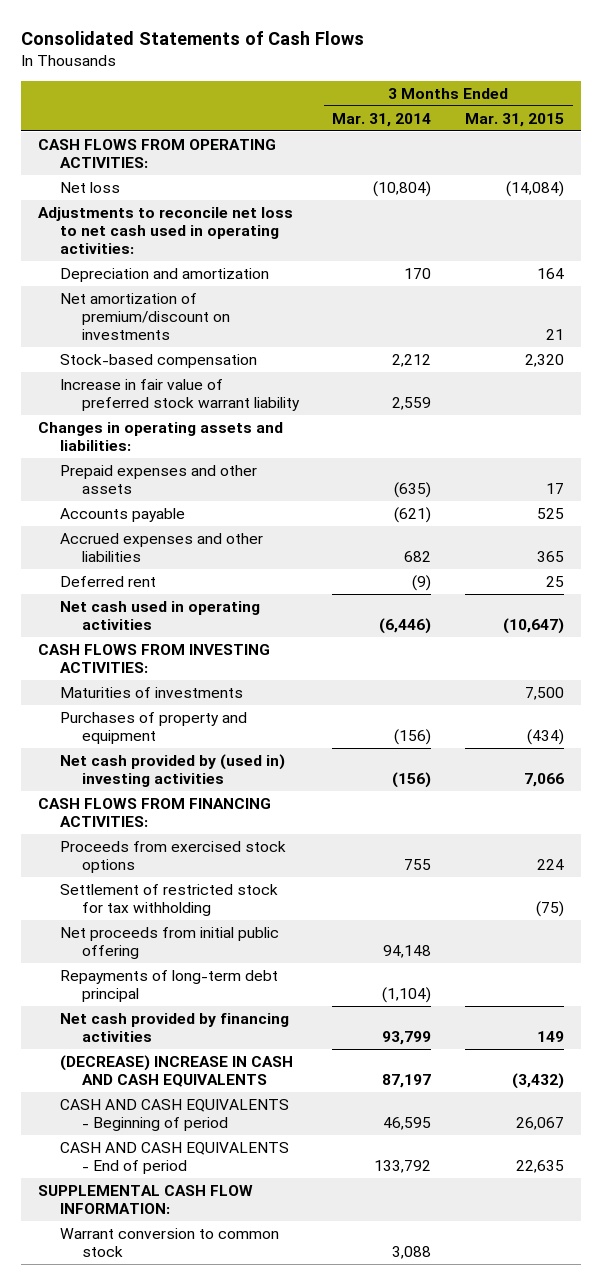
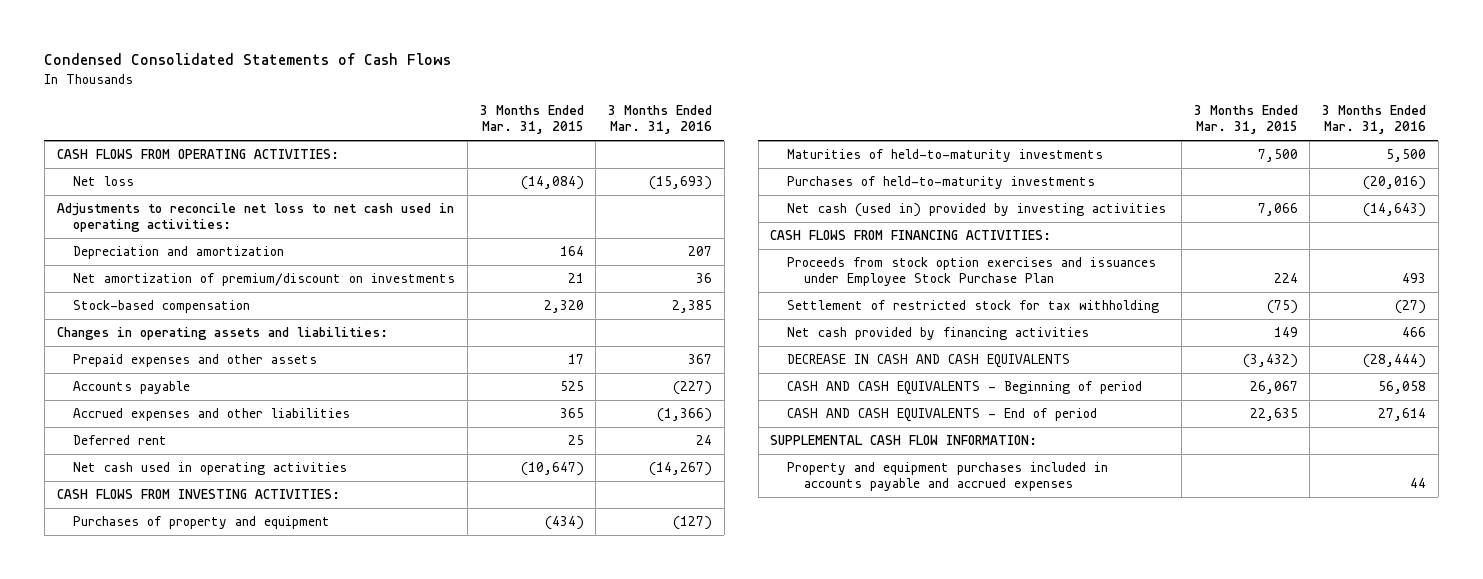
[20,30,364,45] Consolidated Statements of Cash Flows -> [44,53,452,66] Condensed Consolidated Statements of Cash Flows
[332,112,432,127] Mar. 31, 2014 -> none
none -> [608,105,713,135] 3 Months Ended Mar. 31, 2016
[59,378,300,411] Increase in fair value of preferred stock warrant liability -> none
[59,686,243,698] Maturities of investments -> none
none -> [786,149,1103,163] Maturities of held-to-maturity investments
none -> [786,176,1095,190] Purchases of held-to-maturity investments
[59,753,285,787] Net cash provided by (used in) investing activities -> [786,203,1166,218] Net cash (used in) provided by investing activities
[59,840,286,873] Proceeds from exercised stock options -> [786,257,1156,287] Proceeds from stock option exercises and issuances under Employee Stock Purchase Plan
[59,926,279,959] Net proceeds from initial public offering -> none
[59,969,278,1002] Repayments of long-term debt principal -> none
[59,1054,293,1087] (DECREASE) INCREASE IN CASH AND CASH EQUIVALENTS -> [786,354,1070,369] DECREASE IN CASH AND CASH EQUIVALENTS
[59,1227,279,1257] Warrant conversion to common stock -> none
none -> [786,462,1108,492] Property and equipment purchases included in accounts payable and accrued expenses

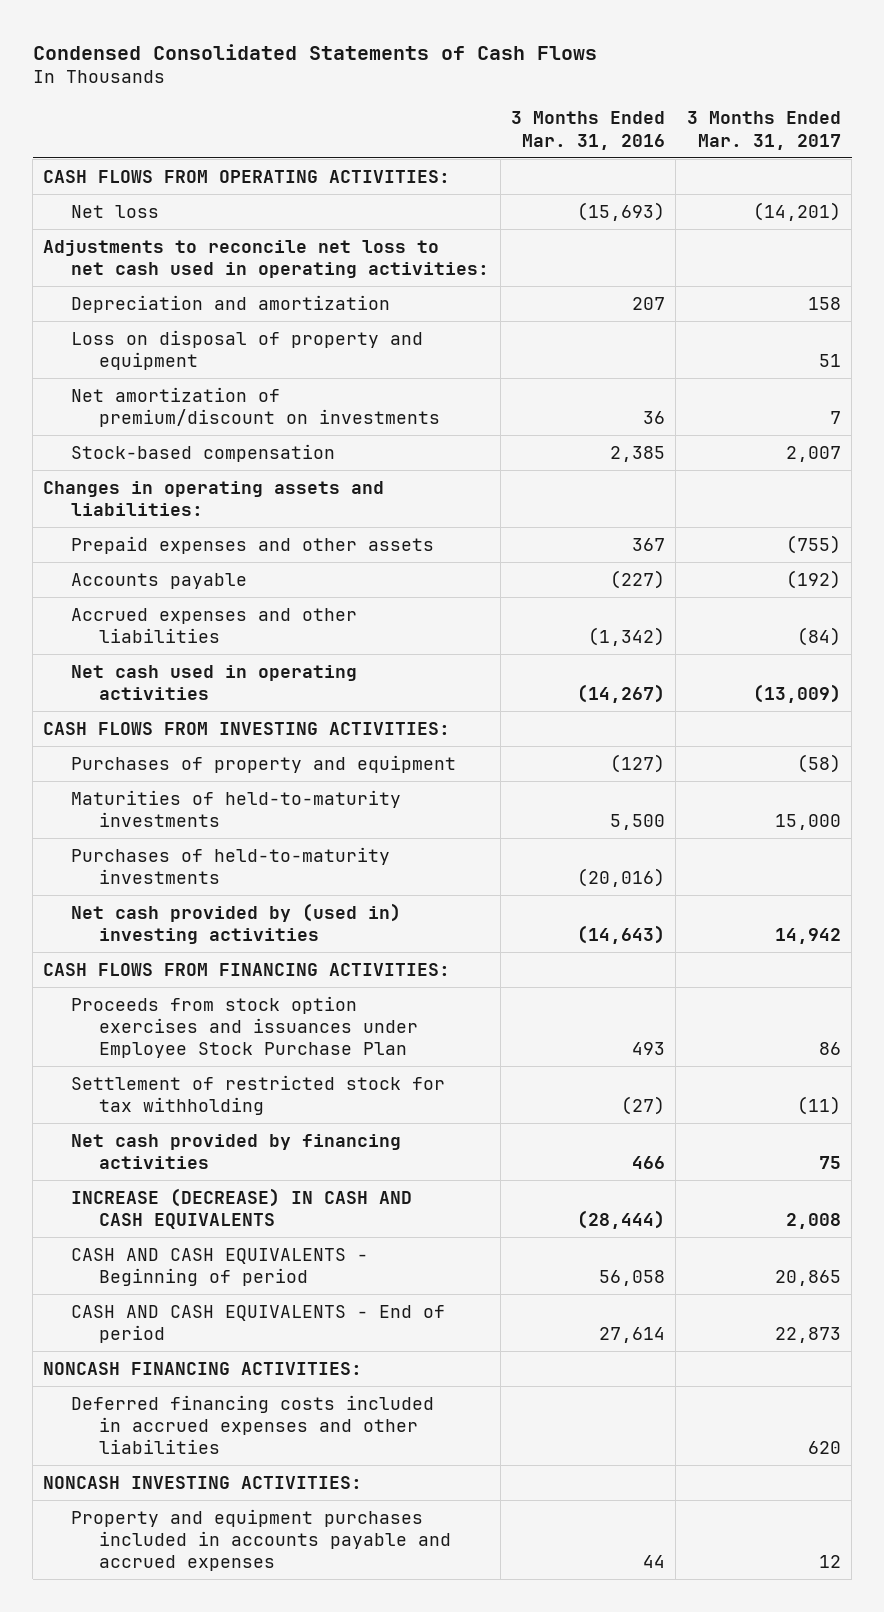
[479,105,584,135] 3 Months Ended Mar. 31, 2015 -> none
none -> [686,111,841,150] 3 Months Ended Mar. 31, 2017
none -> [71,329,424,371] Loss on disposal of property and equipment
[73,435,168,446] Deferred rent -> none
[657,408,713,423] (1,366) -> [587,627,665,647] (1,342)
[786,203,1166,218] Net cash (used in) provided by investing activities -> [71,902,402,945] Net cash provided by (used in) investing activities
[786,354,1070,369] DECREASE IN CASH AND CASH EQUIVALENTS -> [71,1187,413,1230] INCREASE (DECREASE) IN CASH AND CASH EQUIVALENTS
[770,435,1038,446] SUPPLEMENTAL CASH FLOW INFORMATION: -> none
none -> [43,1361,363,1375] NONCASH FINANCING ACTIVITIES:
none -> [71,1394,435,1455] Deferred financing costs included in accrued expenses and other liabilities
none -> [43,1475,363,1489] NONCASH INVESTING ACTIVITIES:

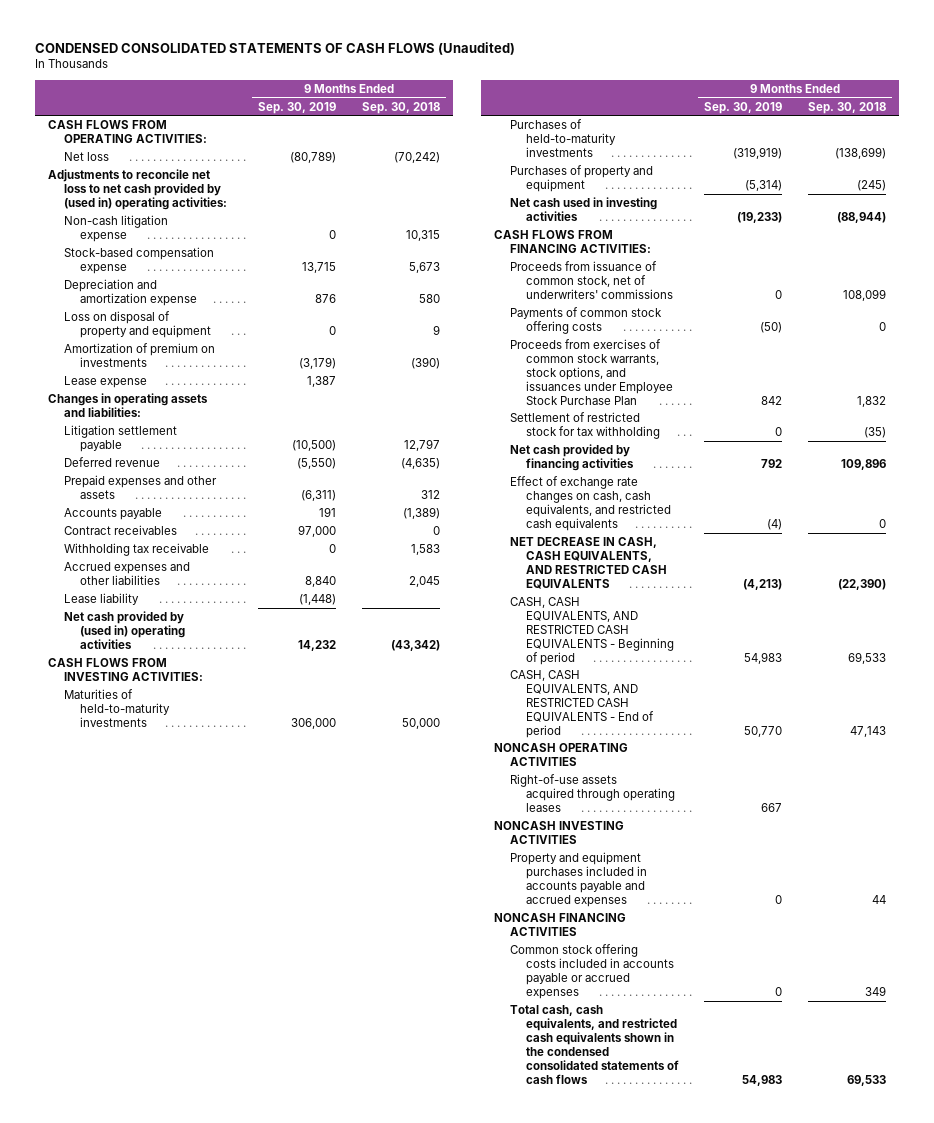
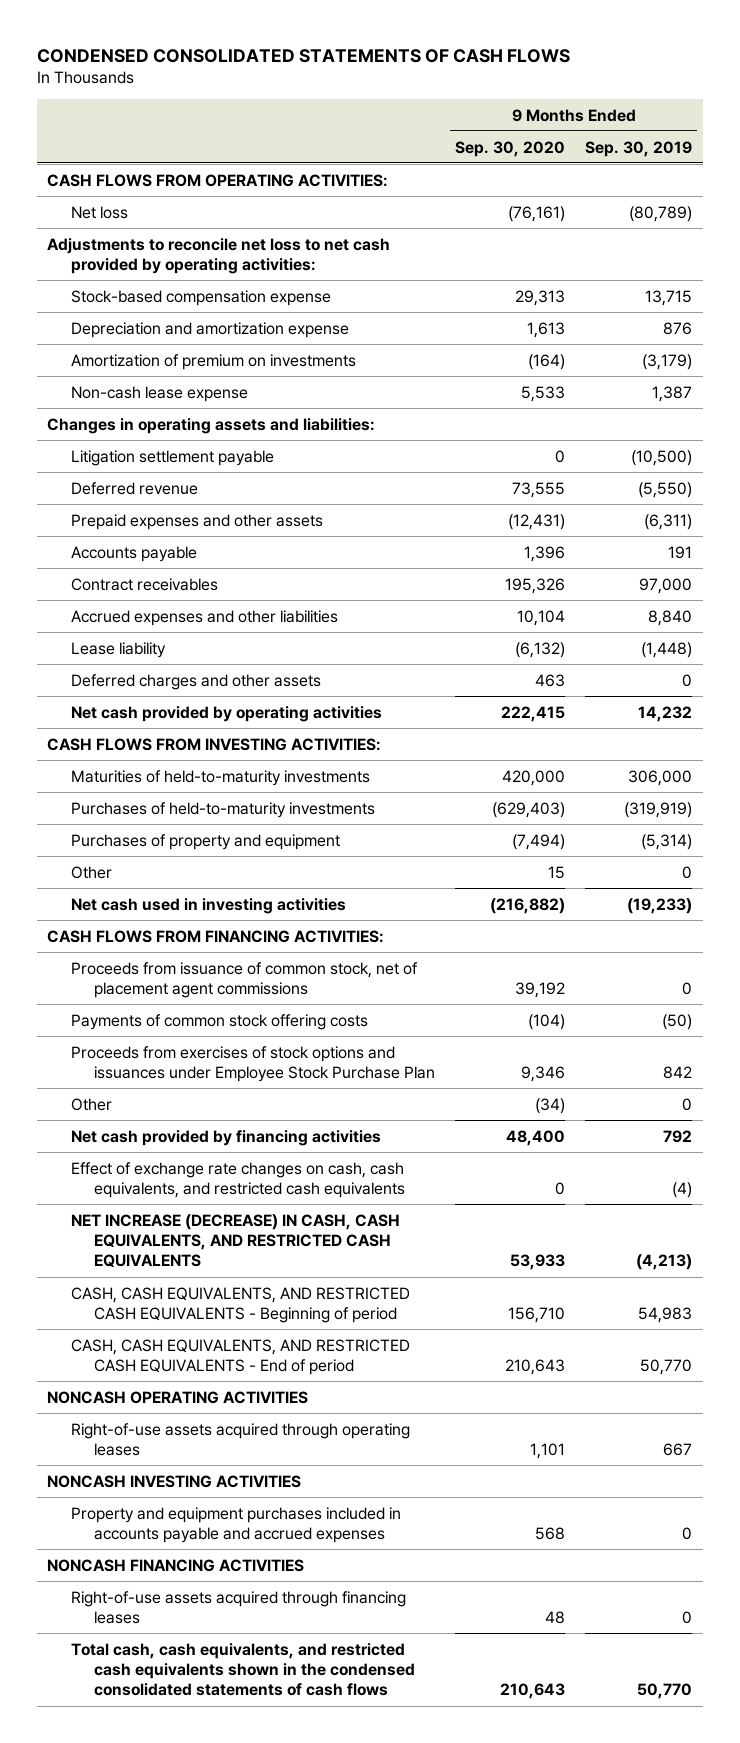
[35,41,516,55] CONDENSED CONSOLIDATED STATEMENTS OF CASH FLOWS (Unaudited) -> [37,48,571,63] CONDENSED CONSOLIDATED STATEMENTS OF CASH FLOWS
[361,101,440,114] Sep. 30, 2018 -> none
none -> [455,140,566,157] Sep. 30, 2020
[64,215,169,242] Non-cash litigation expense -> none
[48,169,228,210] Adjustments to reconcile net loss to net cash provided by (used in) operating activities: -> [47,237,391,274] Adjustments to reconcile net loss to net cash provided by operating activities:
[64,311,212,338] Loss on disposal of property and equipment -> none
[64,376,148,389] Lease expense -> [70,385,248,402] Non-cash lease expense
[64,543,210,557] Withholding tax receivable -> none
none -> [70,673,321,690] Deferred charges and other assets
[64,611,186,649] Net cash provided by (used in) operating activities -> [70,705,382,722] Net cash provided by operating activities
none -> [70,865,112,879] Other
[509,261,673,299] Proceeds from issuance of common stock, net of underwriters' commissions -> [70,961,418,998] Proceeds from issuance of common stock, net of placement agent commissions
[509,412,660,439] Settlement of restricted stock for tax withholding -> none
[509,339,673,405] Proceeds from exercises of common stock warrants, stock options, and issuances under Employee Stock Purchase Plan -> [70,1045,436,1082] Proceeds from exercises of stock options and issuances under Employee Stock Purchase Plan
none -> [70,1097,112,1111] Other
[509,537,667,589] NET DECREASE IN CASH, CASH EQUIVALENTS, AND RESTRICTED CASH EQUIVALENTS -> [70,1213,400,1268] NET INCREASE (DECREASE) IN CASH, CASH EQUIVALENTS, AND RESTRICTED CASH EQUIVALENTS
[509,944,674,999] Common stock offering costs included in accounts payable or accrued expenses -> none
none -> [70,1590,406,1624] Right-of-use assets acquired through financing leases
[742,1074,783,1086] 54,983 -> [637,1683,693,1700] 50,770

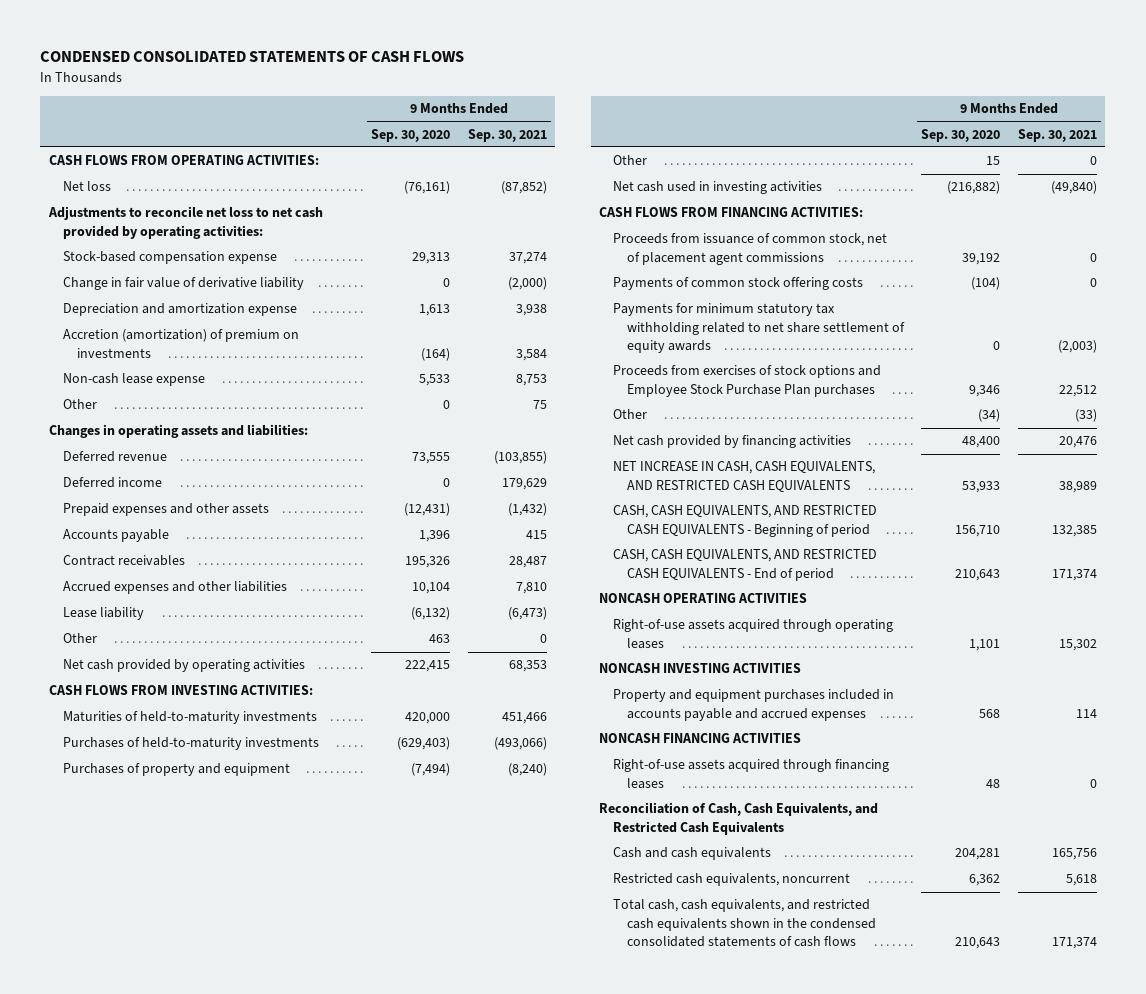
[585,140,693,157] Sep. 30, 2019 -> none
none -> [467,128,547,142] Sep. 30, 2021
none -> [62,277,304,291] Change in fair value of derivative liability
[70,353,356,370] Amortization of premium on investments -> [62,329,299,358] Accretion (amortization) of premium on investments
none -> [62,399,97,410] Other
[70,449,274,466] Litigation settlement payable -> none
none -> [62,477,162,489] Deferred income
[70,673,321,690] Deferred charges and other assets -> [62,633,97,644] Other
none -> [613,303,906,354] Payments for minimum statutory tax withholding related to net share settlement of equity awards
[70,1045,436,1082] Proceeds from exercises of stock options and issuances under Employee Stock Purchase Plan -> [613,365,882,397] Proceeds from exercises of stock options and Employee Stock Purchase Plan purchases
[70,1161,406,1198] Effect of exchange rate changes on cash, cash equivalents, and restricted cash equivalents -> none
[70,1213,400,1268] NET INCREASE (DECREASE) IN CASH, CASH EQUIVALENTS, AND RESTRICTED CASH EQUIVALENTS -> [613,461,876,492] NET INCREASE IN CASH, CASH EQUIVALENTS, AND RESTRICTED CASH EQUIVALENTS
none -> [599,802,879,835] Reconciliation of Cash, Cash Equivalents, and Restricted Cash Equivalents
none -> [613,847,772,861] Cash and cash equivalents
none -> [613,873,851,887] Restricted cash equivalents, noncurrent

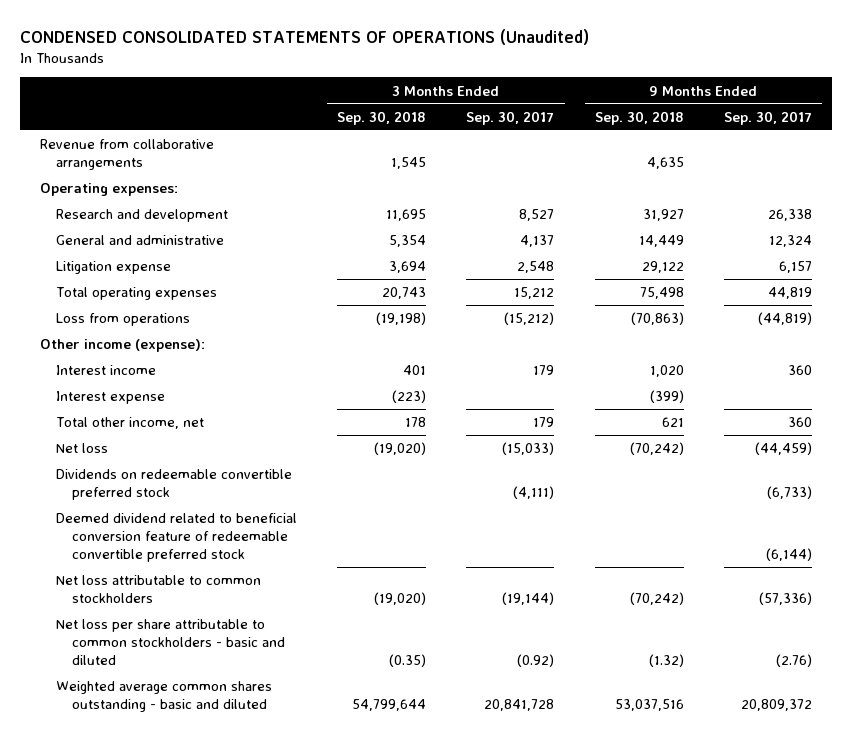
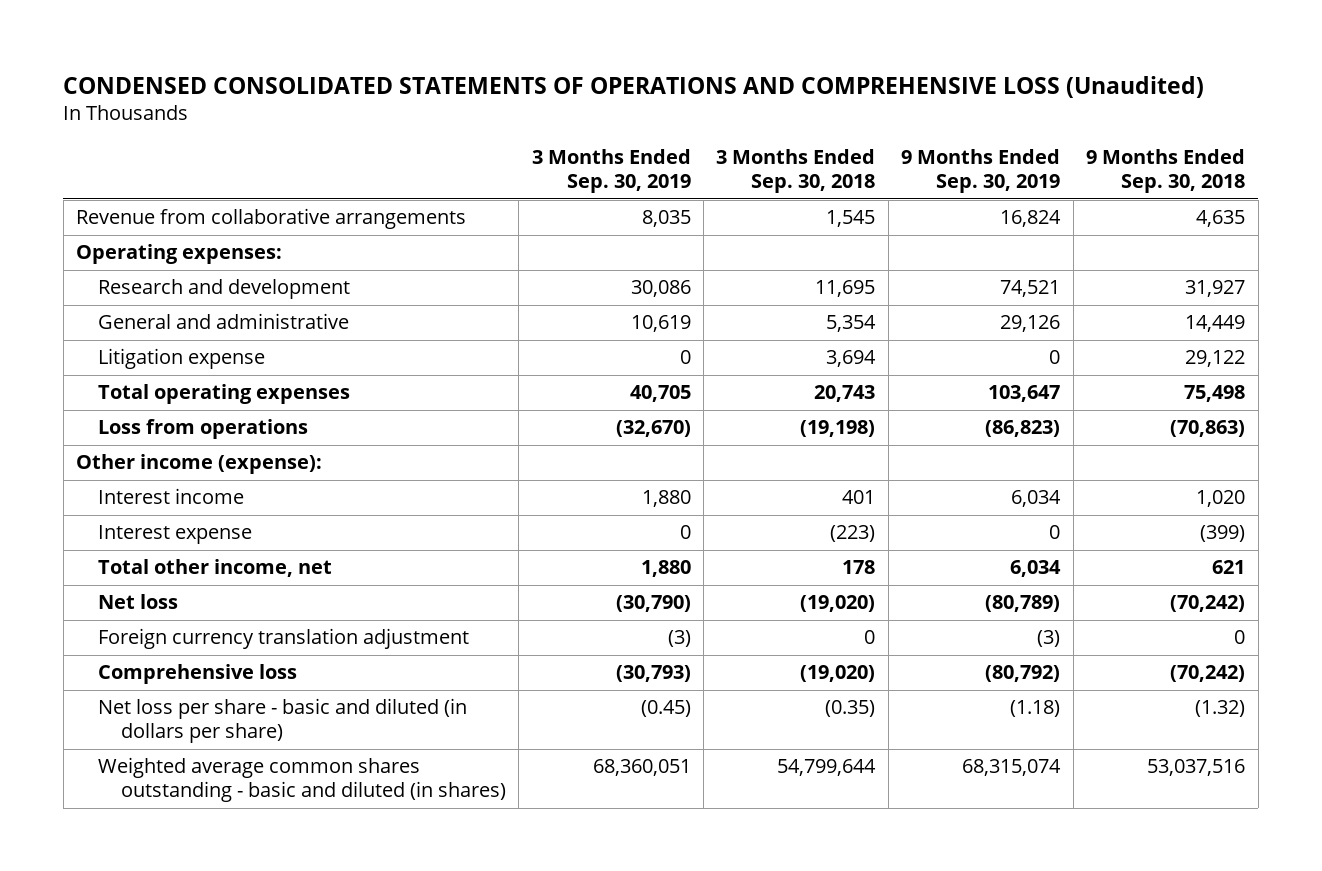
[19,28,589,45] CONDENSED CONSOLIDATED STATEMENTS OF OPERATIONS (Unaudited) -> [63,75,1205,98] CONDENSED CONSOLIDATED STATEMENTS OF OPERATIONS AND COMPREHENSIVE LOSS (Unaudited)
[466,110,555,125] Sep. 30, 2017 -> none
[723,110,812,125] Sep. 30, 2017 -> none
none -> [531,149,691,194] 3 Months Ended Sep. 30, 2019
none -> [901,149,1061,194] 9 Months Ended Sep. 30, 2019
[56,469,293,501] Dividends on redeemable convertible preferred stock -> none
[56,513,298,562] Deemed dividend related to beneficial conversion feature of redeemable convertible preferred stock -> none
none -> [98,628,470,650] Foreign currency translation adjustment
[56,575,262,604] Net loss attributable to common stockholders -> [98,664,298,685] Comprehensive loss
[56,619,286,665] Net loss per share attributable to common stockholders - basic and diluted -> [98,698,468,744] Net loss per share - basic and diluted (in dollars per share)
[56,681,273,713] Weighted average common shares outstanding - basic and diluted -> [98,757,506,803] Weighted average common shares outstanding - basic and diluted (in shares)

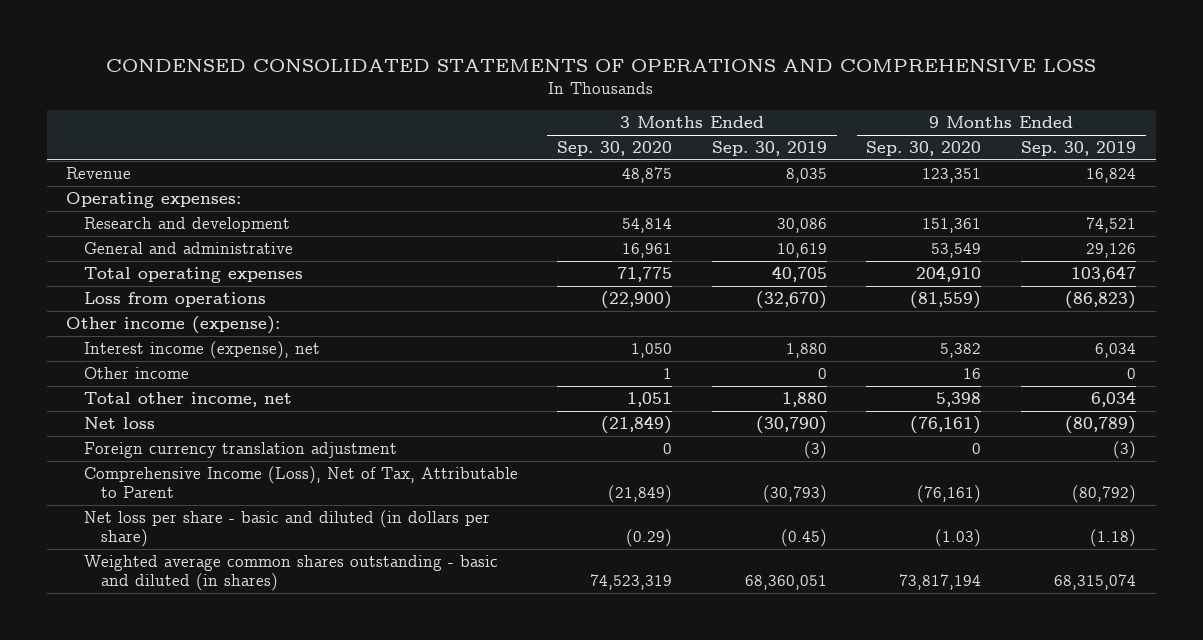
[63,75,1205,98] CONDENSED CONSOLIDATED STATEMENTS OF OPERATIONS AND COMPREHENSIVE LOSS (Unaudited) -> [106,59,1097,73] CONDENSED CONSOLIDATED STATEMENTS OF OPERATIONS AND COMPREHENSIVE LOSS
[716,149,876,194] 3 Months Ended Sep. 30, 2018 -> none
[1086,149,1246,194] 9 Months Ended Sep. 30, 2018 -> none
none -> [557,140,673,156] Sep. 30, 2020
none -> [866,140,982,156] Sep. 30, 2020
[76,208,467,230] Revenue from collaborative arrangements -> [66,166,132,179] Revenue
[98,348,266,370] Litigation expense -> none
[98,525,253,545] Interest expense -> none
[98,488,245,505] Interest income -> [83,340,320,359] Interest income (expense), net
none -> [83,366,189,379] Other income
[98,664,298,685] Comprehensive loss -> [83,465,518,499] Comprehensive Income (Loss), Net of Tax, Attributable to Parent

